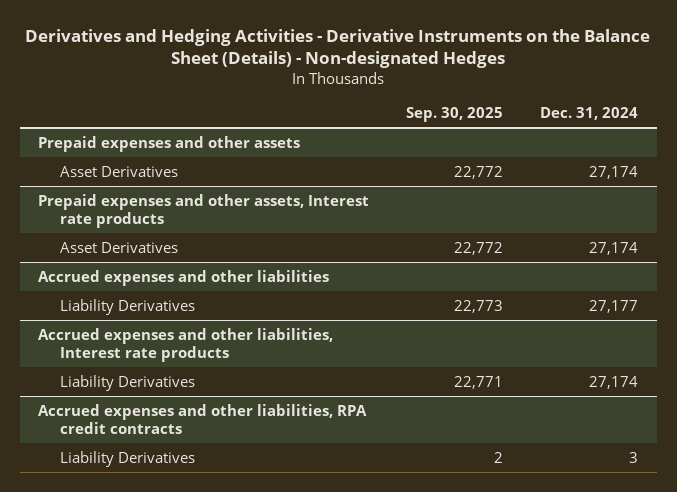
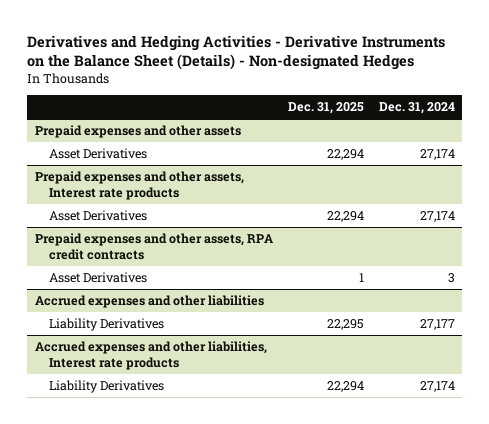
[406,106,504,122] Sep. 30, 2025 -> none
none -> [287,102,364,115] Dec. 31, 2025
none -> [34,233,273,261] Prepaid expenses and other assets, RPA credit contracts
none -> [48,272,147,284] Asset Derivatives
[38,403,368,434] Accrued expenses and other liabilities, RPA credit contracts -> none
[60,450,196,467] Liability Derivatives -> none

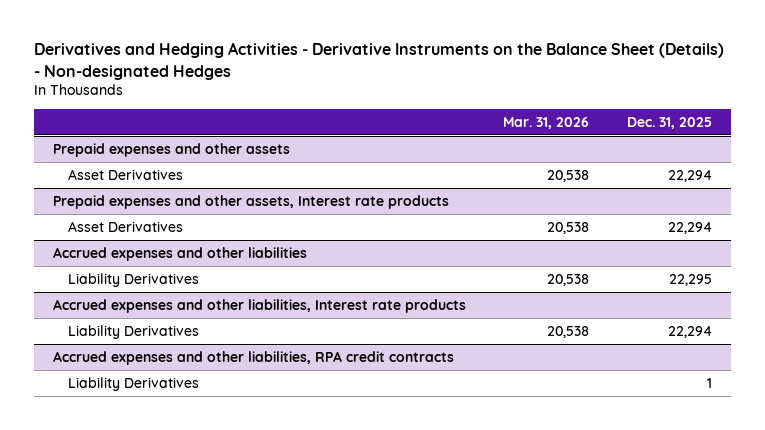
[378,102,455,115] Dec. 31, 2024 -> none
none -> [503,117,590,130] Mar. 31, 2026
[34,233,273,261] Prepaid expenses and other assets, RPA credit contracts -> none
[48,272,147,284] Asset Derivatives -> none
none -> [52,350,454,365] Accrued expenses and other liabilities, RPA credit contracts
none -> [68,376,200,391] Liability Derivatives

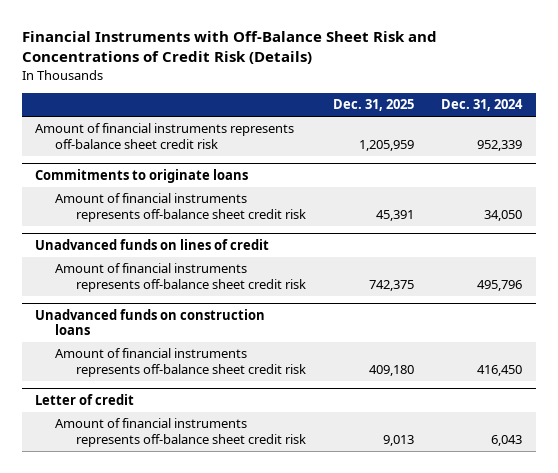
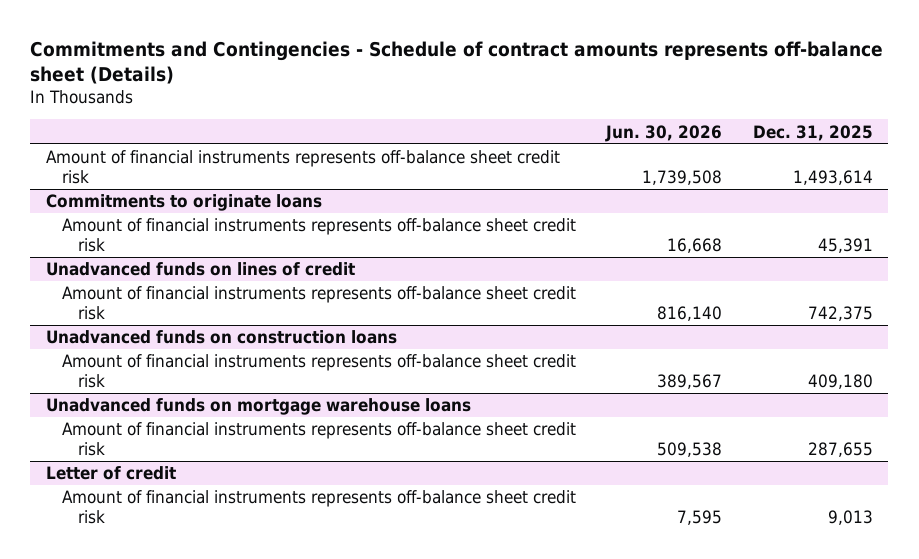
[21,30,437,65] Financial Instruments with Off-Balance Sheet Risk and Concentrations of Credit Risk (Details) -> [30,40,884,84] Commitments and Contingencies - Schedule of contract amounts represents off-balance sheet (Details)
[441,99,524,112] Dec. 31, 2024 -> none
none -> [605,124,723,142] Jun. 30, 2026
[358,139,414,151] 1,205,959 -> [793,169,874,185] 1,493,614
none -> [45,398,471,416] Unadvanced funds on mortgage warehouse loans
none -> [61,422,576,456] Amount of financial instruments represents off-balance sheet credit risk

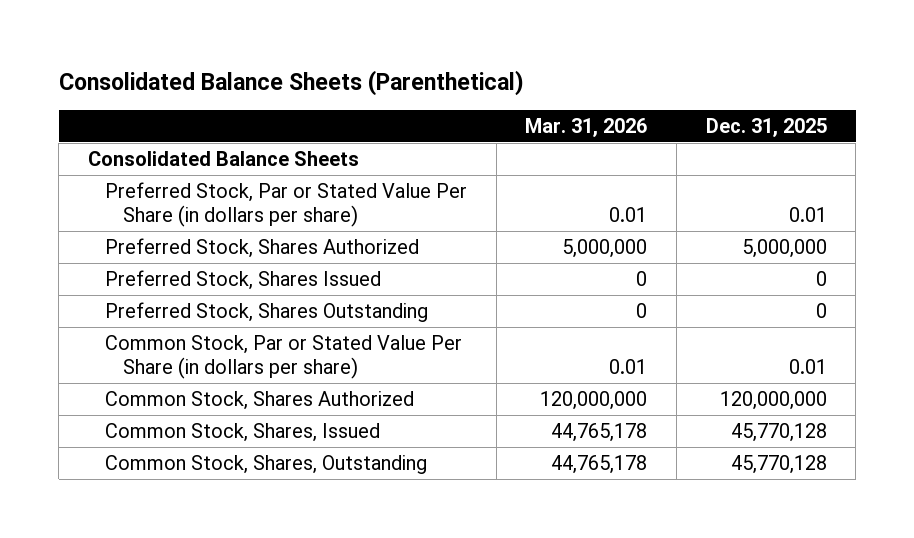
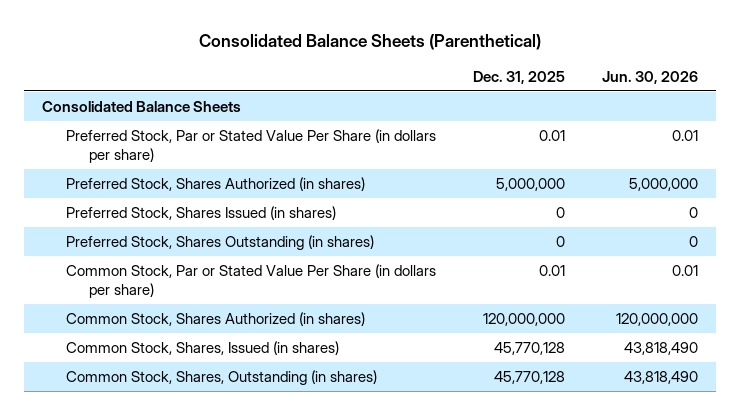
[525,118,648,138] Mar. 31, 2026 -> none
none -> [601,70,698,84] Jun. 30, 2026
[105,238,420,259] Preferred Stock, Shares Authorized -> [65,176,365,191] Preferred Stock, Shares Authorized (in shares)
[105,270,382,291] Preferred Stock, Shares Issued -> [65,205,336,220] Preferred Stock, Shares Issued (in shares)
[105,302,429,323] Preferred Stock, Shares Outstanding -> [65,234,374,250] Preferred Stock, Shares Outstanding (in shares)
[105,391,415,411] Common Stock, Shares Authorized -> [65,311,365,326] Common Stock, Shares Authorized (in shares)
[105,423,381,443] Common Stock, Shares, Issued -> [65,340,339,355] Common Stock, Shares, Issued (in shares)
[105,455,428,475] Common Stock, Shares, Outstanding -> [65,369,377,385] Common Stock, Shares, Outstanding (in shares)

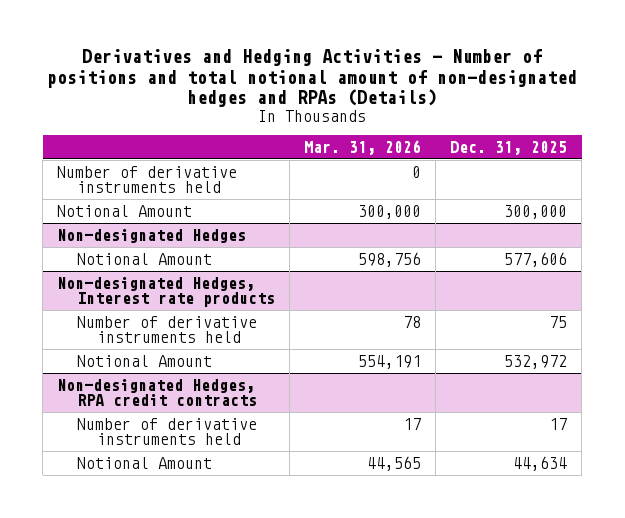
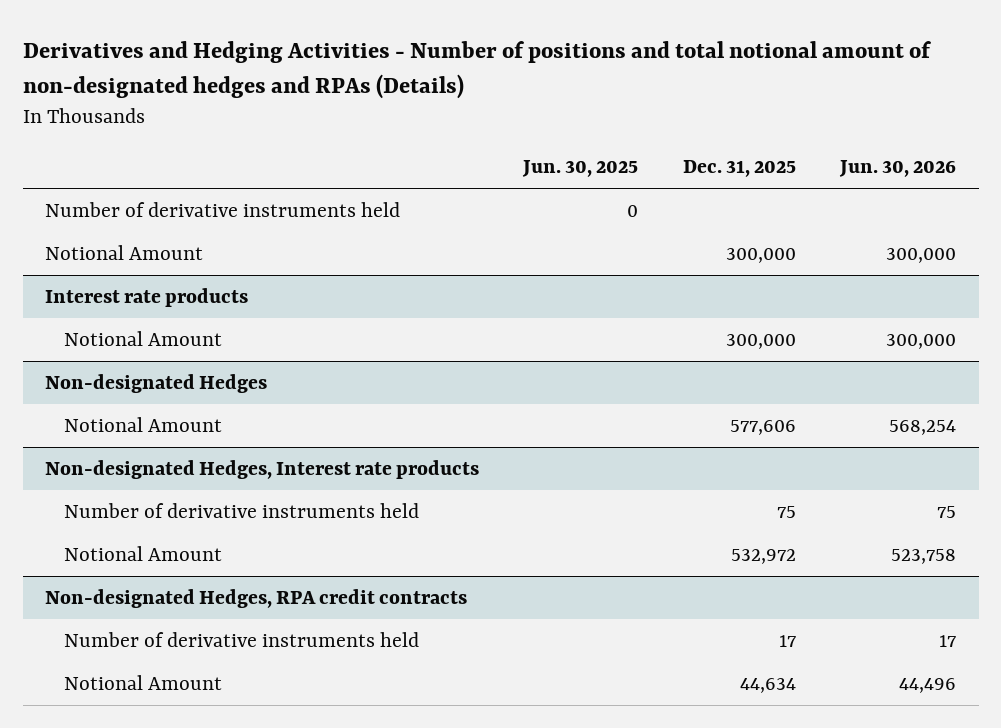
[304,139,422,155] Mar. 31, 2026 -> none
none -> [522,160,639,178] Jun. 30, 2025
none -> [839,160,957,178] Jun. 30, 2026
none -> [44,287,248,307] Interest rate products
none -> [63,330,222,346] Notional Amount

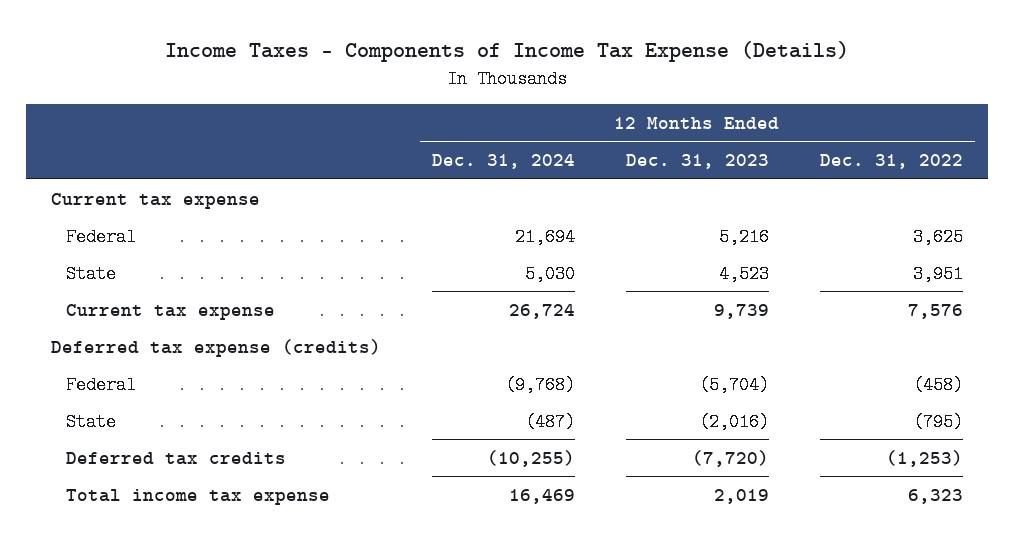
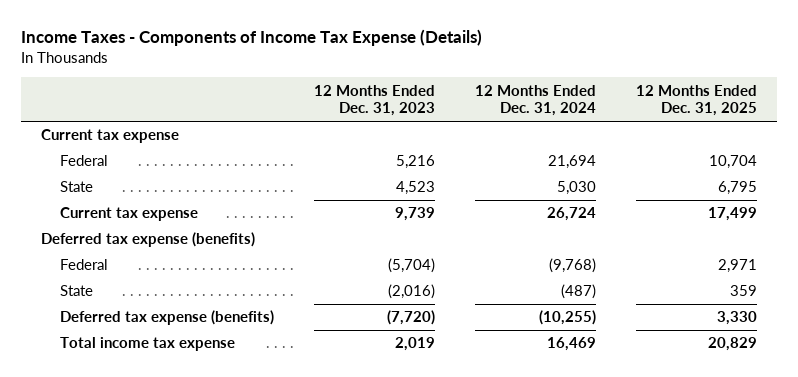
[819,154,963,170] Dec. 31, 2022 -> none
none -> [636,84,758,117] 12 Months Ended Dec. 31, 2025
[51,338,382,357] Deferred tax expense (credits) -> [40,232,255,248] Deferred tax expense (benefits)
[66,451,287,465] Deferred tax credits -> [60,310,275,326] Deferred tax expense (benefits)

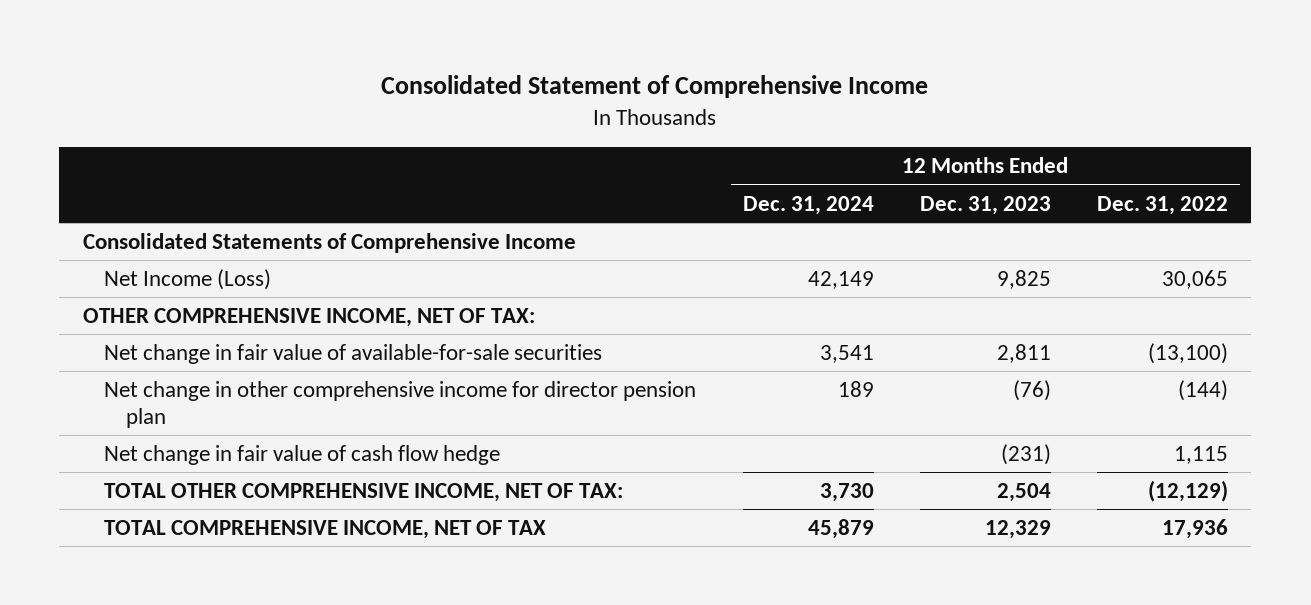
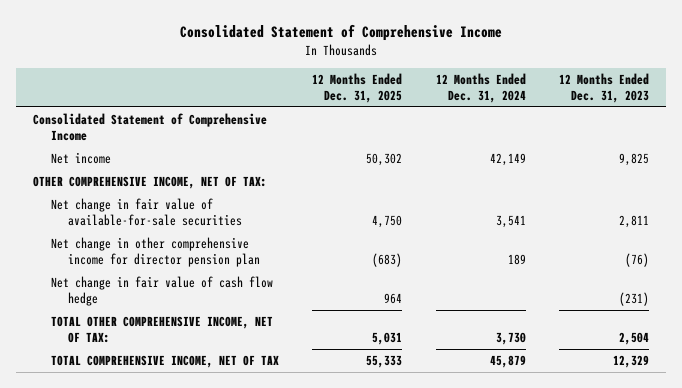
[1097,195,1229,215] Dec. 31, 2022 -> none
none -> [312,72,403,103] 12 Months Ended Dec. 31, 2025
[82,233,576,254] Consolidated Statements of Comprehensive Income -> [33,113,268,142] Consolidated Statement of Comprehensive Income
[104,269,272,291] Net Income (Loss) -> [50,152,111,165] Net income

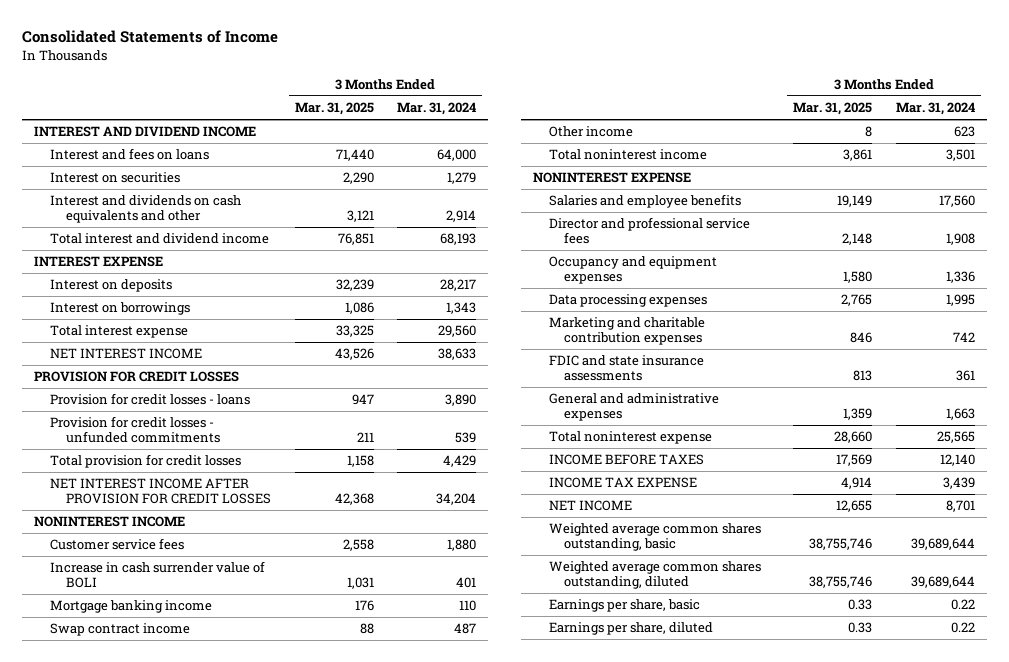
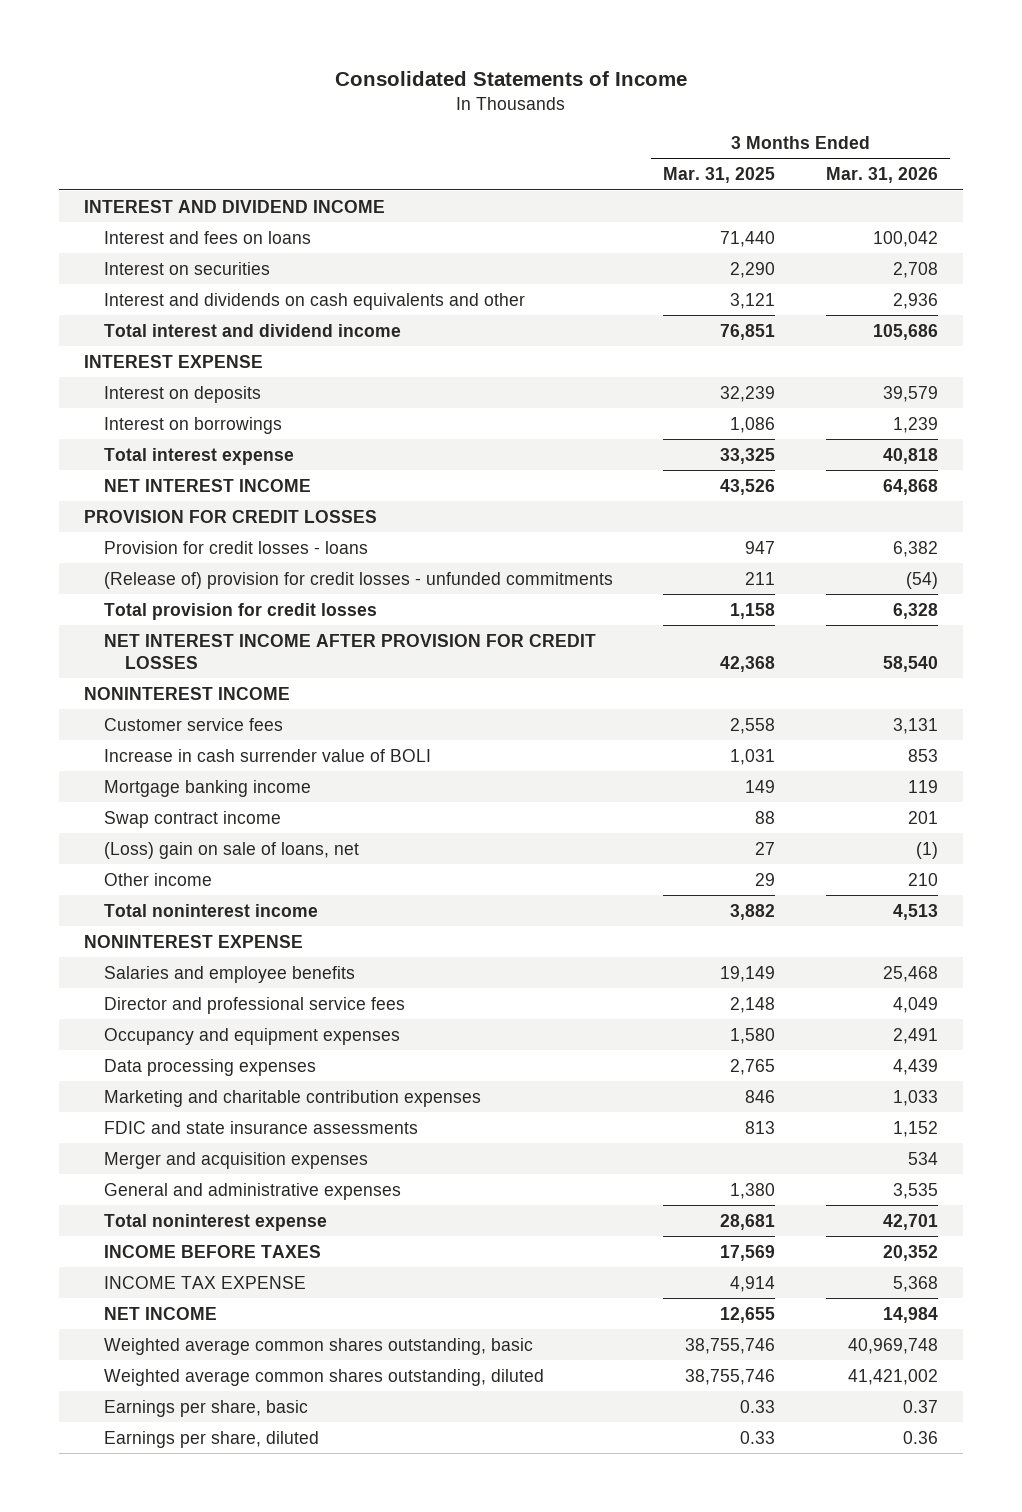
[397,102,477,116] Mar. 31, 2024 -> none
none -> [825,167,938,184] Mar. 31, 2026
[49,416,220,444] Provision for credit losses - unfunded commitments -> [104,571,614,589] (Release of) provision for credit losses - unfunded commitments
[354,600,374,612] 176 -> [745,779,776,793] 149
none -> [104,841,360,859] (Loss) gain on sale of loans, net
[865,126,873,138] 8 -> [755,872,776,886] 29
[843,149,873,162] 3,861 -> [730,903,776,920] 3,882
none -> [104,1151,369,1169] Merger and acquisition expenses
[843,408,873,421] 1,359 -> [730,1182,776,1199] 1,380
[834,431,873,444] 28,660 -> [720,1213,776,1230] 28,681

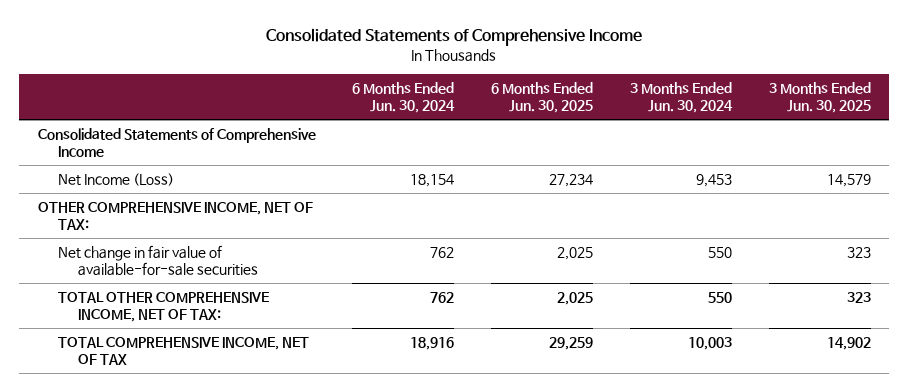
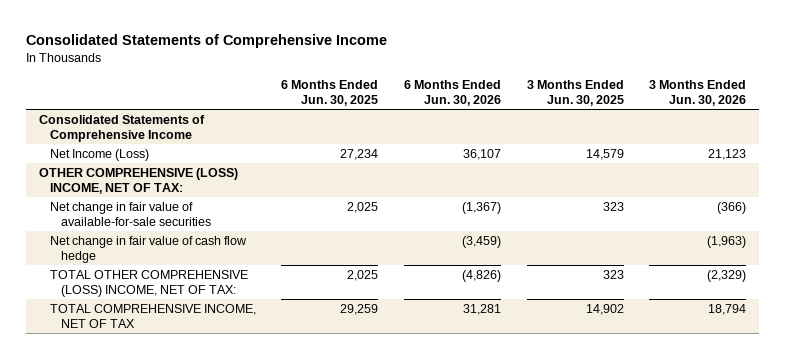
[352,81,456,114] 6 Months Ended Jun. 30, 2024 -> none
[629,81,733,114] 3 Months Ended Jun. 30, 2024 -> none
none -> [403,79,501,107] 6 Months Ended Jun. 30, 2026
none -> [649,79,747,107] 3 Months Ended Jun. 30, 2026
[37,201,313,231] OTHER COMPREHENSIVE INCOME, NET OF TAX: -> [38,167,238,195] OTHER COMPREHENSIVE (LOSS) INCOME, NET OF TAX:
none -> [49,235,247,264] Net change in fair value of cash flow hedge
[57,291,269,323] TOTAL OTHER COMPREHENSIVE INCOME, NET OF TAX: -> [49,269,248,298] TOTAL OTHER COMPREHENSIVE (LOSS) INCOME, NET OF TAX:

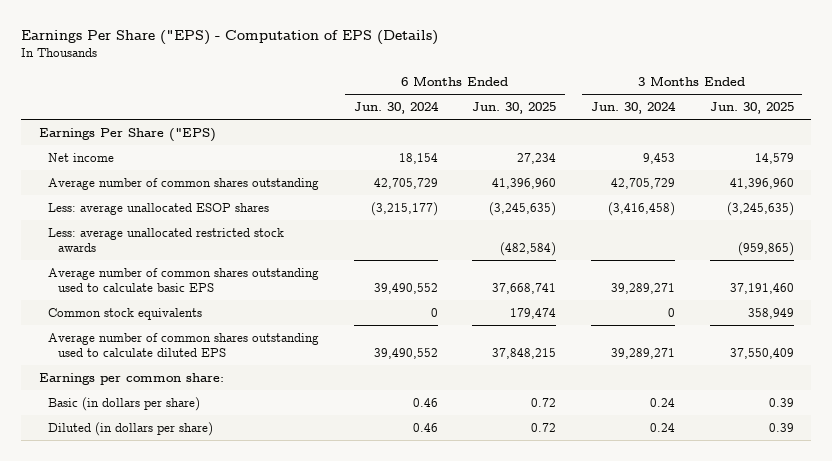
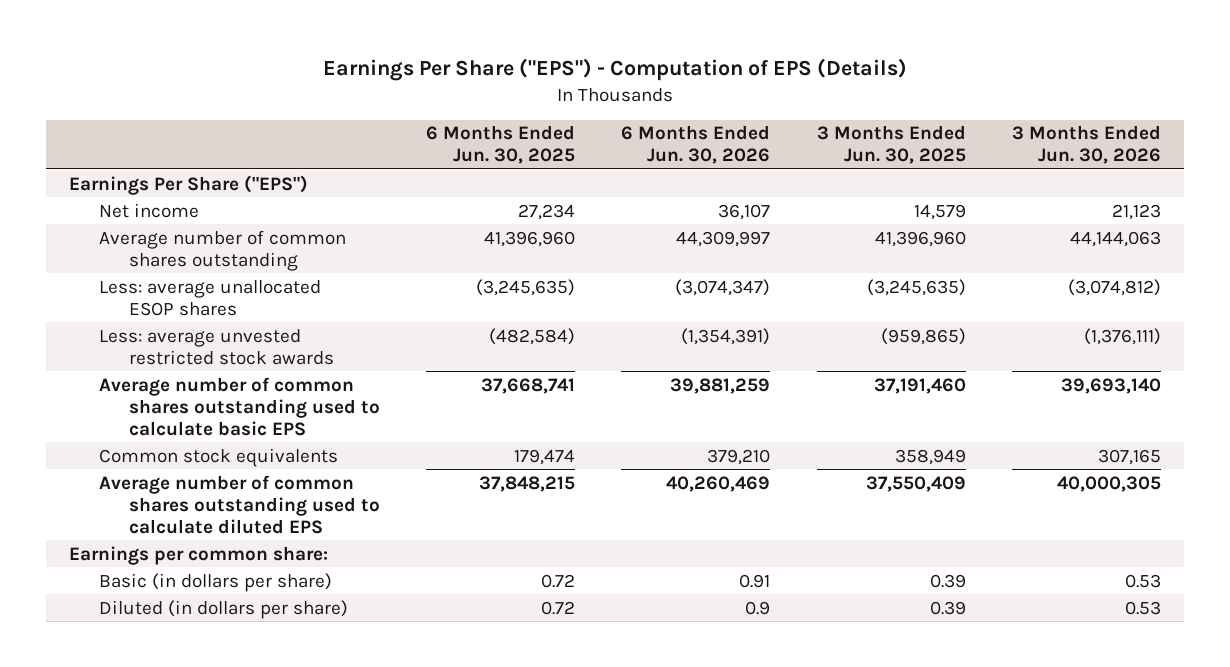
[21,30,439,46] Earnings Per Share ("EPS) - Computation of EPS (Details) -> [322,58,907,82] Earnings Per Share ("EPS") - Computation of EPS (Details)
[353,100,439,114] Jun. 30, 2024 -> none
[591,100,677,114] Jun. 30, 2024 -> none
none -> [621,125,771,165] 6 Months Ended Jun. 30, 2026
none -> [1011,125,1161,165] 3 Months Ended Jun. 30, 2026
[38,127,216,142] Earnings Per Share ("EPS) -> [69,174,309,195] Earnings Per Share ("EPS")
[48,227,285,252] Less: average unallocated restricted stock awards -> [99,328,334,365] Less: average unvested restricted stock awards

